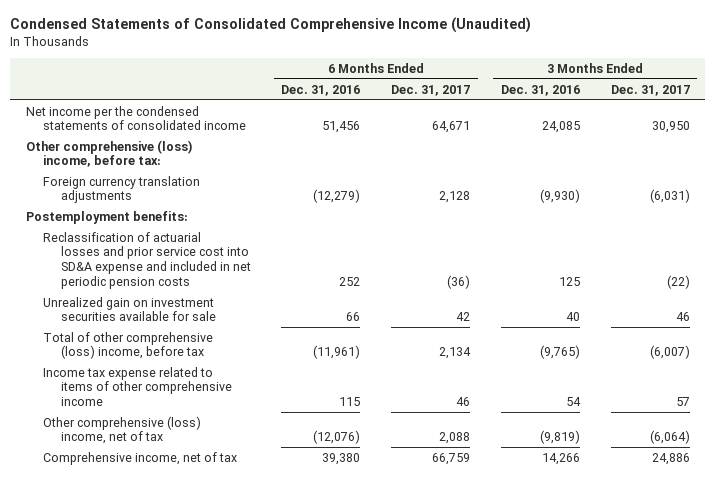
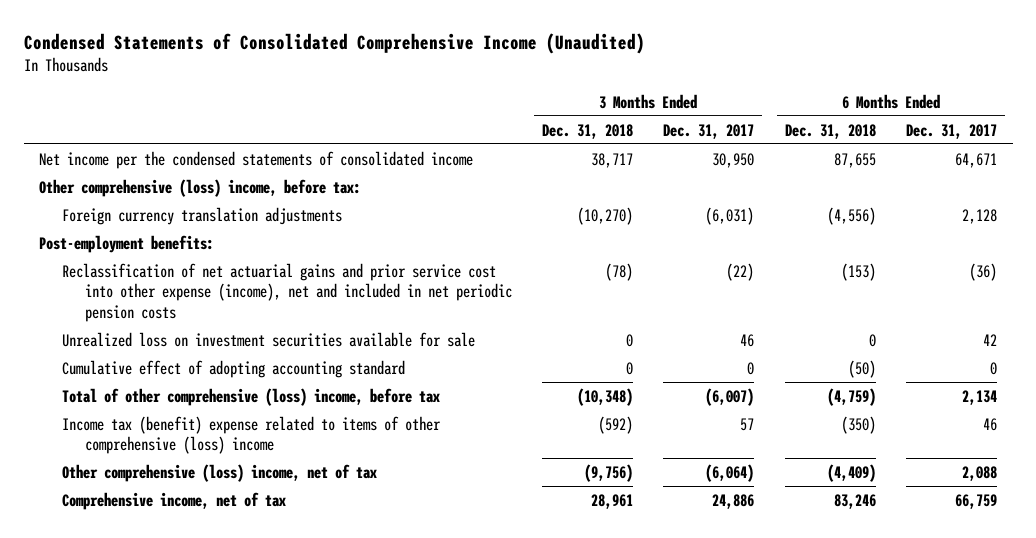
[281,84,361,96] Dec. 31, 2016 -> none
[500,84,580,96] Dec. 31, 2016 -> none
none -> [542,123,634,139] Dec. 31, 2018
none -> [784,123,876,139] Dec. 31, 2018
[25,210,188,224] Postemployment benefits: -> [38,234,214,253] Post-employment benefits:
[43,231,251,289] Reclassification of actuarial losses and prior service cost into SD&A expense and included in net periodic pension costs -> [61,262,512,322] Reclassification of net actuarial gains and prior service cost into other expense (income), net and included in net periodic pension costs
[43,296,216,322] Unrealized gain on investment securities available for sale -> [61,331,475,347] Unrealized loss on investment securities available for sale
none -> [61,359,405,378] Cumulative effect of adopting accounting standard
[43,366,232,406] Income tax expense related to items of other comprehensive income -> [61,415,441,455] Income tax (benefit) expense related to items of other comprehensive (loss) income

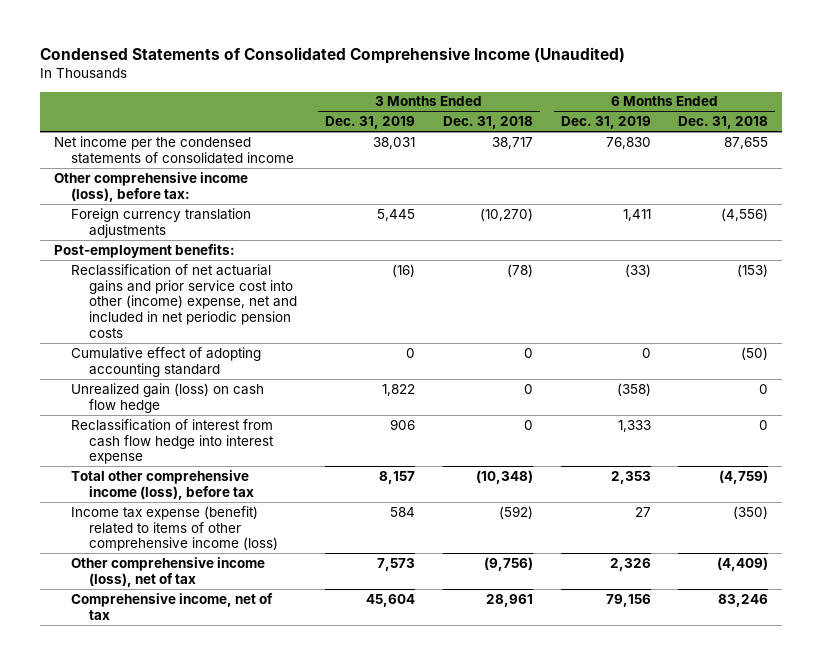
[663,123,755,139] Dec. 31, 2017 -> none
[906,123,998,139] Dec. 31, 2017 -> none
none -> [324,116,415,130] Dec. 31, 2019
none -> [560,116,651,130] Dec. 31, 2019
[38,178,361,197] Other comprehensive (loss) income, before tax: -> [53,171,248,202] Other comprehensive income (loss), before tax:
[61,331,475,347] Unrealized loss on investment securities available for sale -> none
[61,262,512,322] Reclassification of net actuarial gains and prior service cost into other expense (income), net and included in net periodic pension costs -> [71,263,297,338] Reclassification of net actuarial gains and prior service cost into other (income) expense, net and included in net periodic pension costs
none -> [71,382,265,413] Unrealized gain (loss) on cash flow hedge
none -> [71,418,274,465] Reclassification of interest from cash flow hedge into interest expense
[61,387,440,406] Total of other comprehensive (loss) income, before tax -> [71,469,254,500] Total other comprehensive income (loss), before tax
[61,415,441,455] Income tax (benefit) expense related to items of other comprehensive (loss) income -> [71,505,278,552] Income tax expense (benefit) related to items of other comprehensive income (loss)
[61,463,377,482] Other comprehensive (loss) income, net of tax -> [71,556,266,587] Other comprehensive income (loss), net of tax

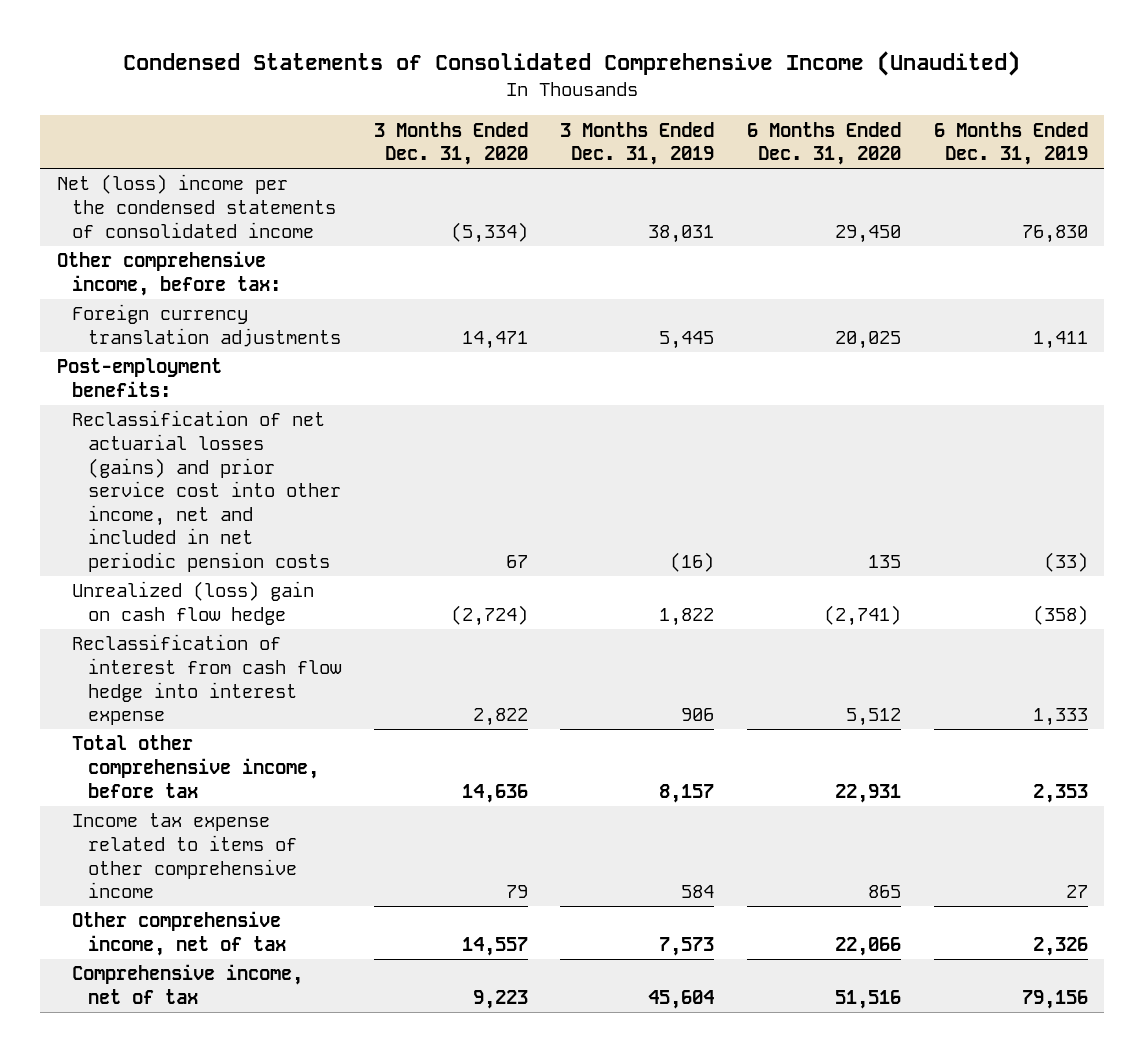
[442,116,533,130] Dec. 31, 2018 -> none
[678,116,769,130] Dec. 31, 2018 -> none
none -> [373,121,528,166] 3 Months Ended Dec. 31, 2020
none -> [747,121,902,166] 6 Months Ended Dec. 31, 2020
[53,135,295,164] Net income per the condensed statements of consolidated income -> [56,174,337,238] Net (loss) income per the condensed statements of consolidated income
[53,171,248,202] Other comprehensive income (loss), before tax: -> [56,251,282,296] Other comprehensive income, before tax:
[71,346,262,377] Cumulative effect of adopting accounting standard -> none
[71,263,297,338] Reclassification of net actuarial gains and prior service cost into other (income) expense, net and included in net periodic pension costs -> [72,410,342,572] Reclassification of net actuarial losses (gains) and prior service cost into other income, net and included in net periodic pension costs
[71,382,265,413] Unrealized gain (loss) on cash flow hedge -> [72,581,315,625] Unrealized (loss) gain on cash flow hedge
[71,469,254,500] Total other comprehensive income (loss), before tax -> [72,735,320,798] Total other comprehensive income, before tax
[71,505,278,552] Income tax expense (benefit) related to items of other comprehensive income (loss) -> [72,813,298,899] Income tax expense related to items of other comprehensive income
[71,556,266,587] Other comprehensive income (loss), net of tax -> [72,911,287,956] Other comprehensive income, net of tax

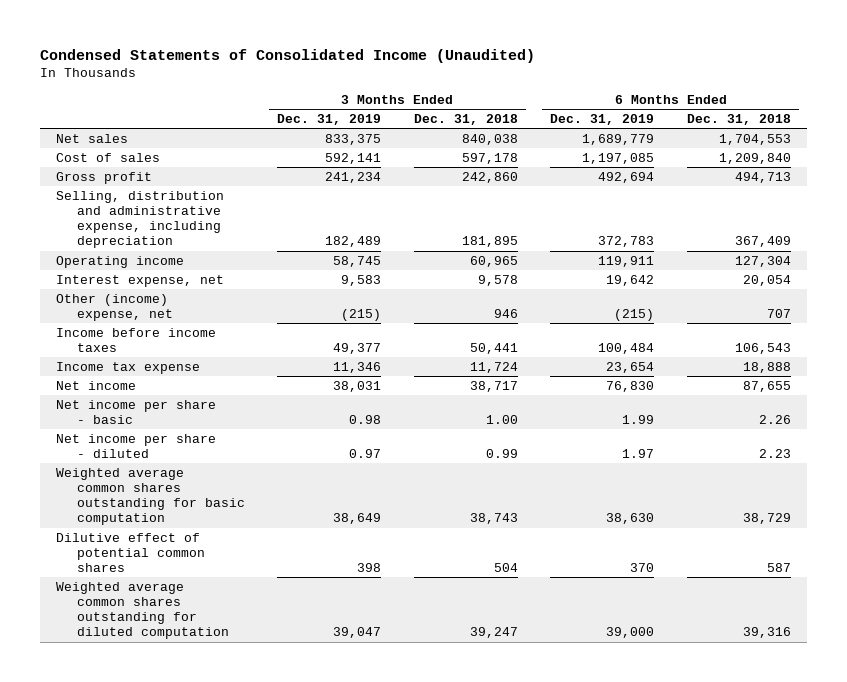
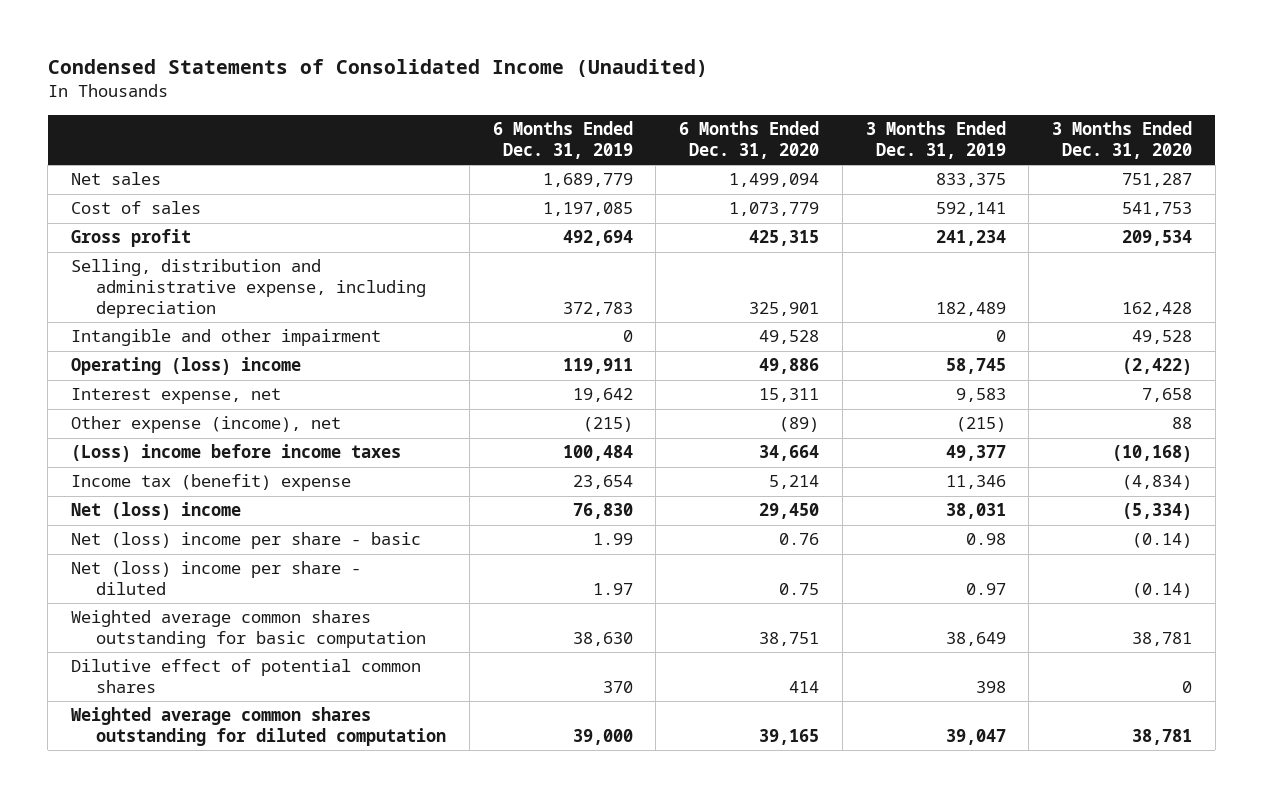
[413,113,518,125] Dec. 31, 2018 -> none
[686,113,791,125] Dec. 31, 2018 -> none
none -> [679,121,820,159] 6 Months Ended Dec. 31, 2020
none -> [1052,121,1193,159] 3 Months Ended Dec. 31, 2020
none -> [70,329,381,347] Intangible and other impairment
[56,255,185,268] Operating income -> [70,357,301,376] Operating (loss) income
[56,293,173,321] Other (income) expense, net -> [70,416,341,434] Other expense (income), net
[56,327,217,352] Income before income taxes -> [70,444,401,463] (Loss) income before income taxes
[56,361,201,374] Income tax expense -> [70,474,351,492] Income tax (benefit) expense
[56,380,137,390] Net income -> [70,502,241,521] Net (loss) income
[56,399,217,424] Net income per share - basic -> [70,532,421,550] Net (loss) income per share - basic
[56,433,217,458] Net income per share - diluted -> [70,561,361,596] Net (loss) income per share - diluted

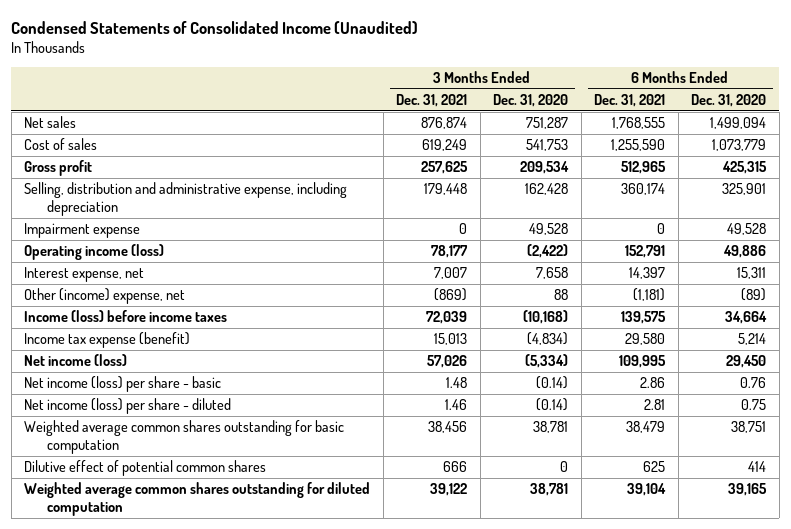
[492,121,633,159] 6 Months Ended Dec. 31, 2019 -> none
[865,121,1006,159] 3 Months Ended Dec. 31, 2019 -> none
none -> [396,93,468,107] Dec. 31, 2021
none -> [594,93,666,107] Dec. 31, 2021
[70,329,381,347] Intangible and other impairment -> [24,223,141,239] Impairment expense
[70,357,301,376] Operating (loss) income -> [24,244,165,261] Operating income (loss)
[70,416,341,434] Other expense (income), net -> [24,288,186,305] Other (income) expense, net
[70,444,401,463] (Loss) income before income taxes -> [24,310,228,323] Income (loss) before income taxes
[70,474,351,492] Income tax (benefit) expense -> [24,332,191,349] Income tax expense (benefit)
[70,502,241,521] Net (loss) income -> [24,354,128,367] Net income (loss)
[70,532,421,550] Net (loss) income per share - basic -> [24,376,222,393] Net income (loss) per share - basic
[70,561,361,596] Net (loss) income per share - diluted -> [24,398,232,415] Net income (loss) per share - diluted

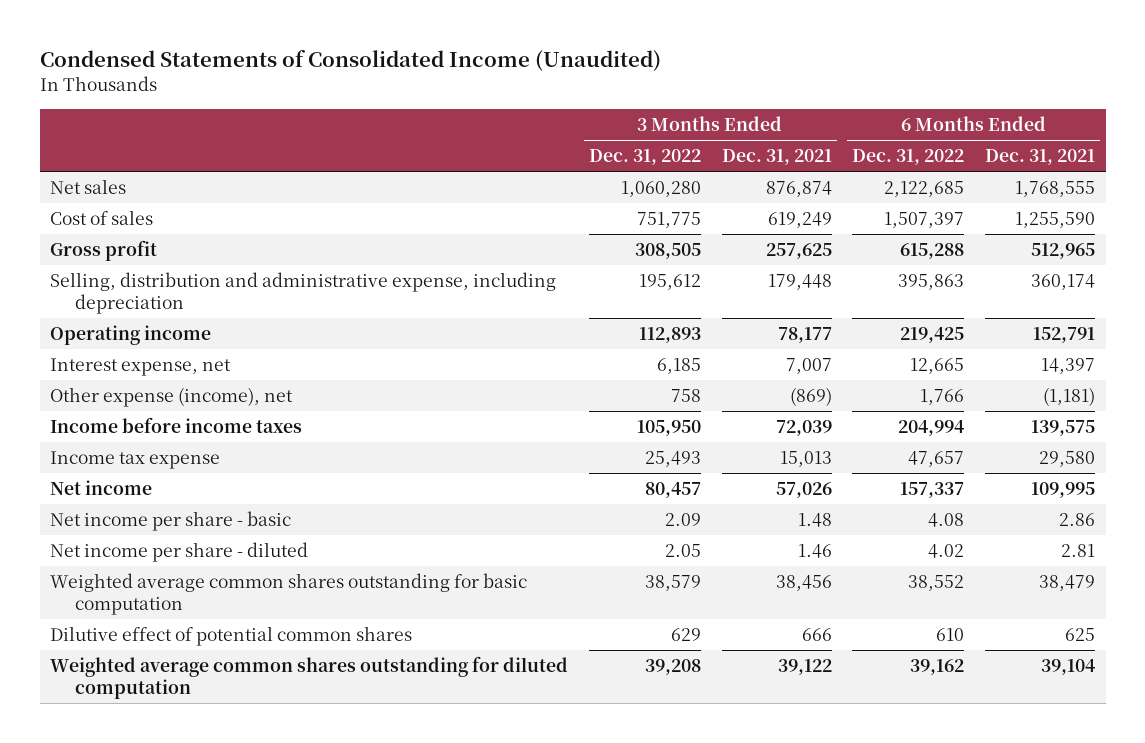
[493,93,569,107] Dec. 31, 2020 -> none
[691,93,767,107] Dec. 31, 2020 -> none
none -> [589,149,702,166] Dec. 31, 2022
none -> [852,149,965,166] Dec. 31, 2022
[24,223,141,239] Impairment expense -> none
[24,244,165,261] Operating income (loss) -> [50,325,212,346] Operating income
[24,288,186,305] Other (income) expense, net -> [50,387,294,408] Other expense (income), net
[24,310,228,323] Income (loss) before income taxes -> [50,417,303,434] Income before income taxes
[24,332,191,349] Income tax expense (benefit) -> [50,451,221,470] Income tax expense
[24,354,128,367] Net income (loss) -> [50,480,153,496] Net income
[24,376,222,393] Net income (loss) per share - basic -> [50,511,292,532] Net income per share - basic
[24,398,232,415] Net income (loss) per share - diluted -> [50,542,309,563] Net income per share - diluted

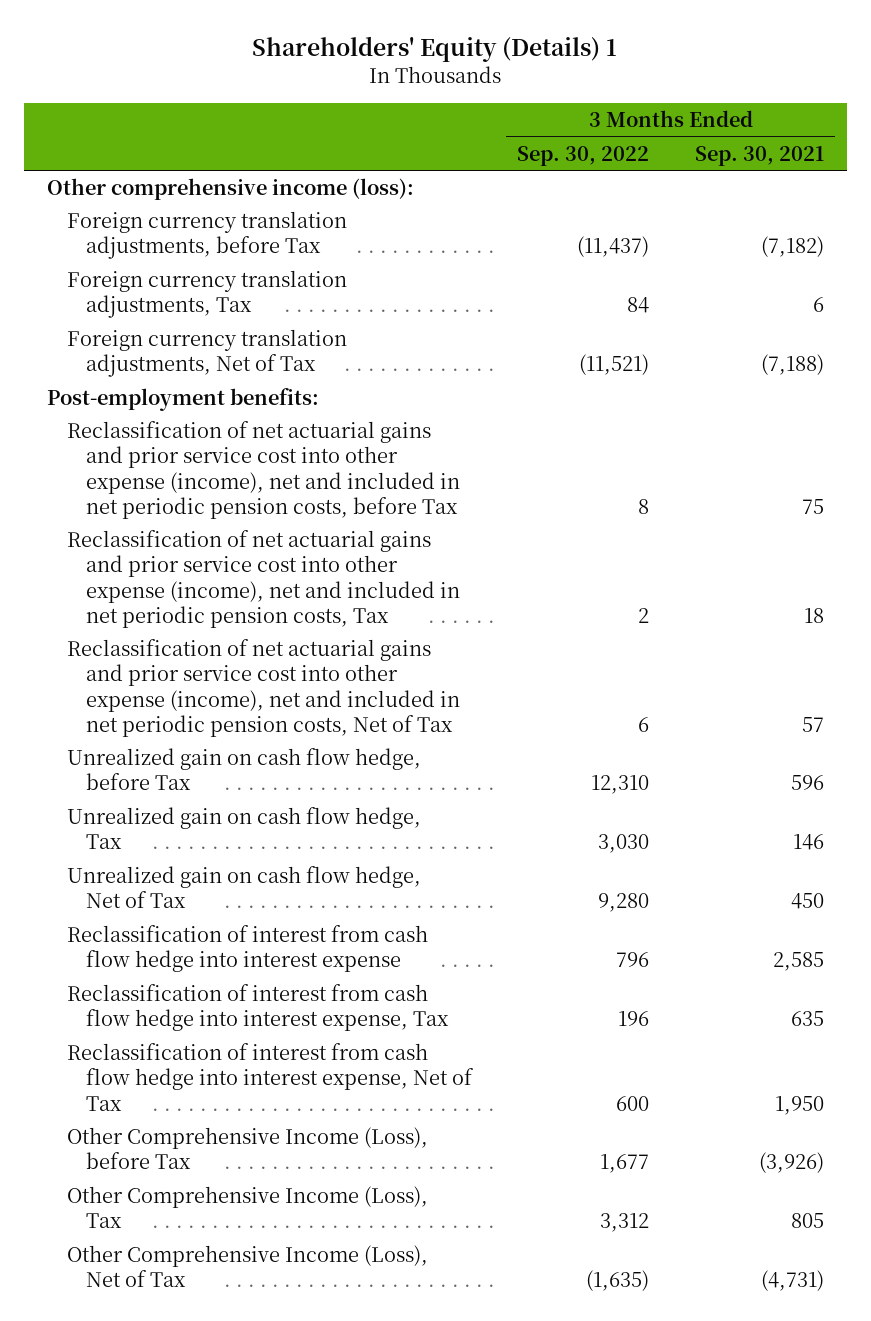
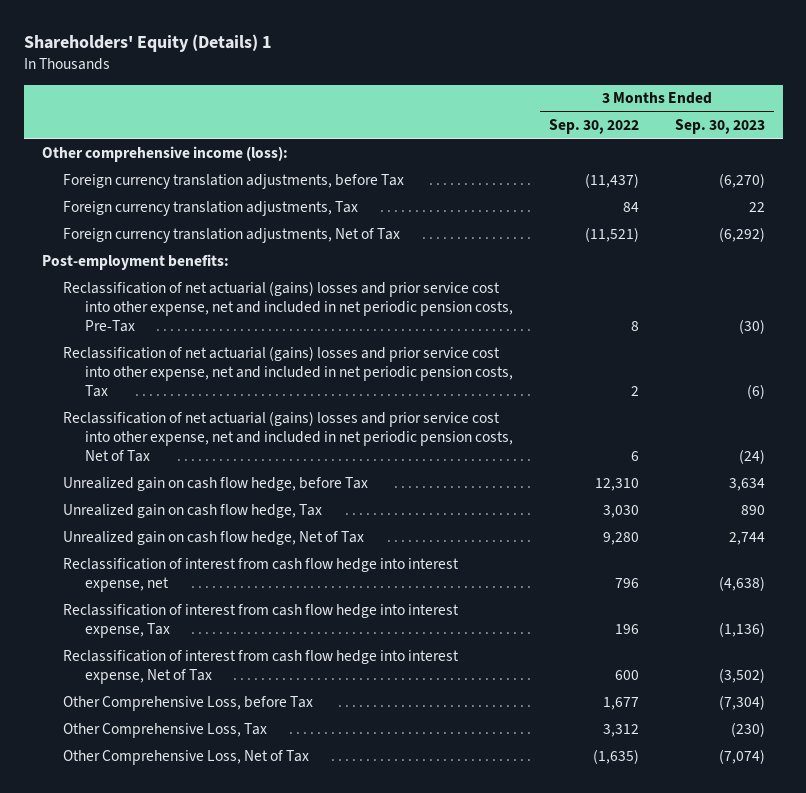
[694,145,824,166] Sep. 30, 2021 -> none
none -> [674,119,765,135] Sep. 30, 2023
[66,421,460,520] Reclassification of net actuarial gains and prior service cost into other expense (income), net and included in net periodic pension costs, before Tax -> [63,280,513,333] Reclassification of net actuarial (gains) losses and prior service cost into other expense, net and included in net periodic pension costs, Pre-Tax
[66,530,460,629] Reclassification of net actuarial gains and prior service cost into other expense (income), net and included in net periodic pension costs, Tax -> [63,345,513,398] Reclassification of net actuarial (gains) losses and prior service cost into other expense, net and included in net periodic pension costs, Tax
[66,639,460,738] Reclassification of net actuarial gains and prior service cost into other expense (income), net and included in net periodic pension costs, Net of Tax -> [63,410,513,463] Reclassification of net actuarial (gains) losses and prior service cost into other expense, net and included in net periodic pension costs, Net of Tax
[66,925,428,973] Reclassification of interest from cash flow hedge into interest expense -> [63,557,460,592] Reclassification of interest from cash flow hedge into interest expense, net
[66,1127,428,1170] Other Comprehensive Income (Loss), before Tax -> [63,695,314,711] Other Comprehensive Loss, before Tax
[66,1186,428,1229] Other Comprehensive Income (Loss), Tax -> [63,722,268,738] Other Comprehensive Loss, Tax
[66,1245,428,1288] Other Comprehensive Income (Loss), Net of Tax -> [63,749,310,765] Other Comprehensive Loss, Net of Tax

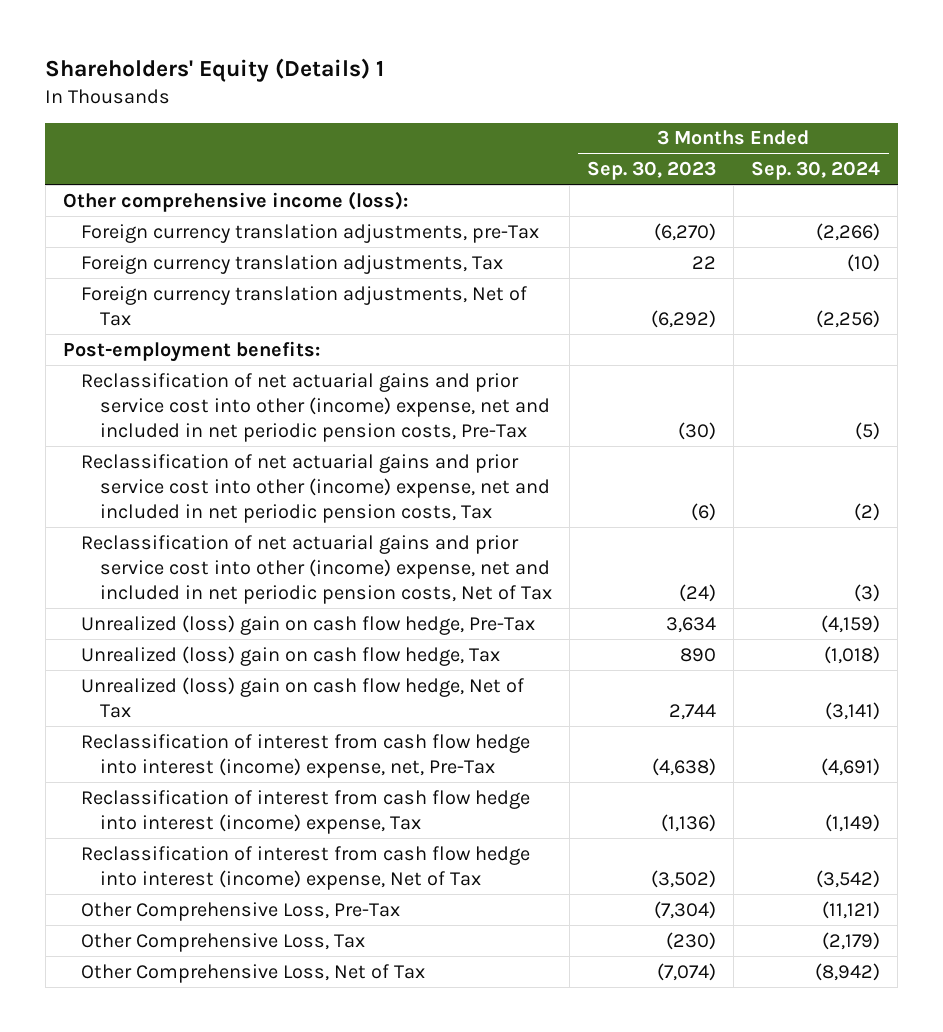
[548,119,639,135] Sep. 30, 2022 -> none
none -> [750,161,880,181] Sep. 30, 2024
[63,173,405,189] Foreign currency translation adjustments, before Tax -> [81,223,540,243] Foreign currency translation adjustments, pre-Tax
[63,280,513,333] Reclassification of net actuarial (gains) losses and prior service cost into other expense, net and included in net periodic pension costs, Pre-Tax -> [81,372,550,442] Reclassification of net actuarial gains and prior service cost into other (income) expense, net and included in net periodic pension costs, Pre-Tax
[63,345,513,398] Reclassification of net actuarial (gains) losses and prior service cost into other expense, net and included in net periodic pension costs, Tax -> [81,453,550,523] Reclassification of net actuarial gains and prior service cost into other (income) expense, net and included in net periodic pension costs, Tax
[63,410,513,463] Reclassification of net actuarial (gains) losses and prior service cost into other expense, net and included in net periodic pension costs, Net of Tax -> [81,534,552,604] Reclassification of net actuarial gains and prior service cost into other (income) expense, net and included in net periodic pension costs, Net of Tax
[63,476,369,491] Unrealized gain on cash flow hedge, before Tax -> [81,614,536,635] Unrealized (loss) gain on cash flow hedge, Pre-Tax
[63,503,323,518] Unrealized gain on cash flow hedge, Tax -> [81,645,501,666] Unrealized (loss) gain on cash flow hedge, Tax
[63,530,365,545] Unrealized gain on cash flow hedge, Net of Tax -> [81,676,525,718] Unrealized (loss) gain on cash flow hedge, Net of Tax
[63,557,460,592] Reclassification of interest from cash flow hedge into interest expense, net -> [81,733,531,778] Reclassification of interest from cash flow hedge into interest (income) expense, net, Pre-Tax
[63,603,460,638] Reclassification of interest from cash flow hedge into interest expense, Tax -> [81,789,531,834] Reclassification of interest from cash flow hedge into interest (income) expense, Tax
[63,649,460,684] Reclassification of interest from cash flow hedge into interest expense, Net of Tax -> [81,845,531,890] Reclassification of interest from cash flow hedge into interest (income) expense, Net of Tax
[63,695,314,711] Other Comprehensive Loss, before Tax -> [81,901,401,921] Other Comprehensive Loss, Pre-Tax

